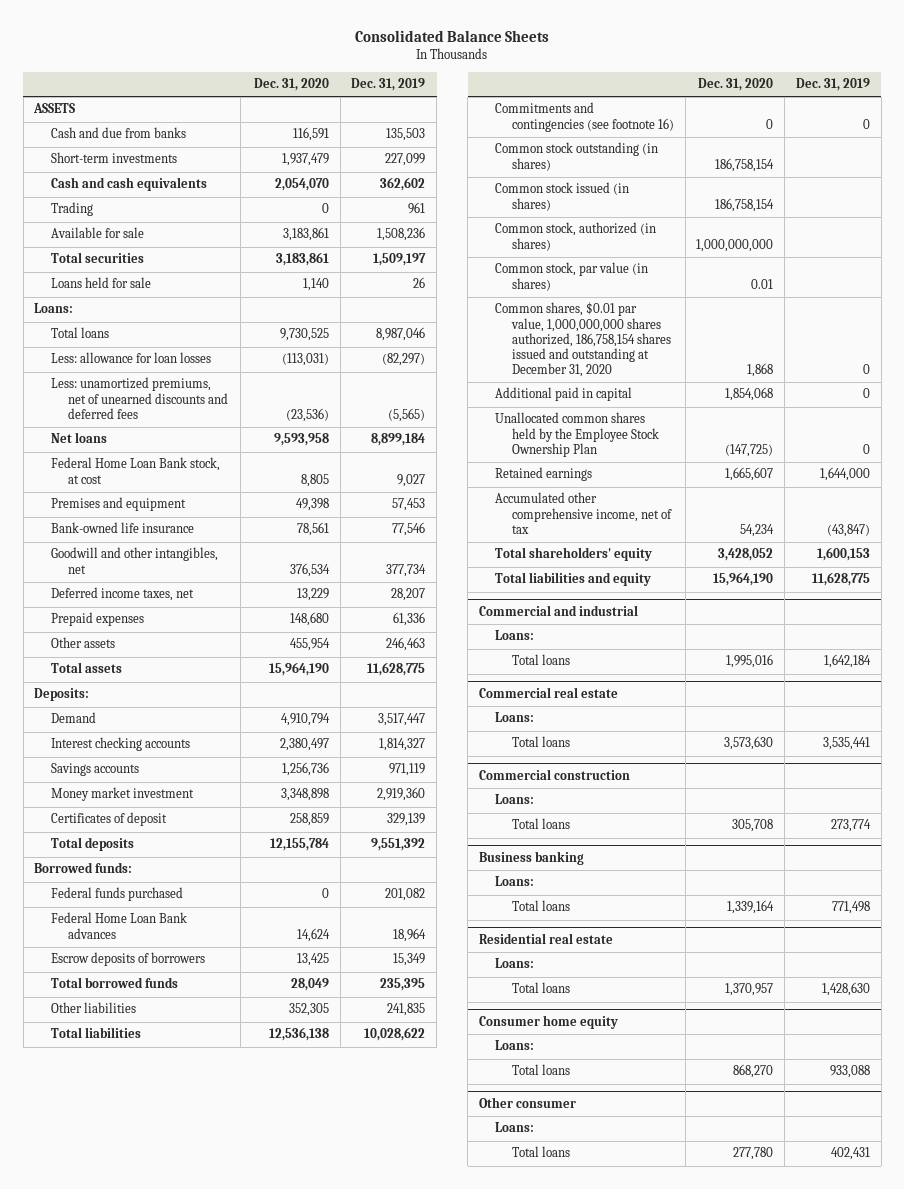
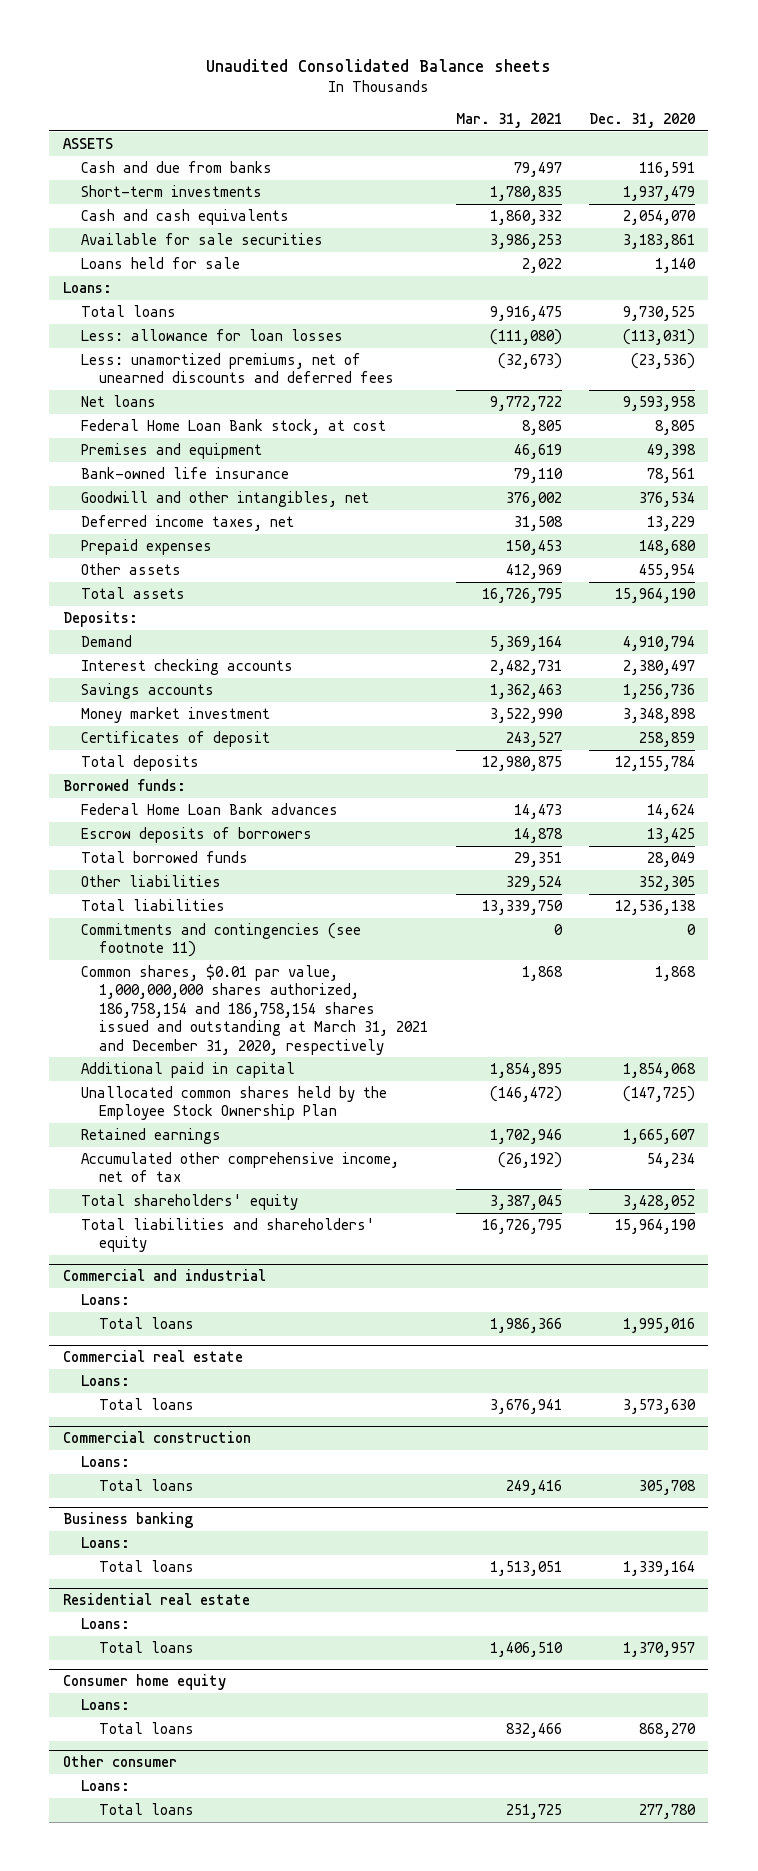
[355,30,550,43] Consolidated Balance Sheets -> [205,59,551,73] Unaudited Consolidated Balance sheets
[351,78,426,92] Dec. 31, 2019 -> none
none -> [455,112,562,128] Mar. 31, 2021
[51,202,94,217] Trading -> none
[51,252,145,264] Total securities -> none
[51,227,145,239] Available for sale -> [81,232,324,245] Available for sale securities
[51,887,184,902] Federal funds purchased -> none
[495,142,659,171] Common stock outstanding (in shares) -> none
[495,182,630,211] Common stock issued (in shares) -> none
[495,222,657,251] Common stock, authorized (in shares) -> none
[495,262,649,291] Common stock, par value (in shares) -> none
[495,102,675,132] Commitments and contingencies (see footnote 16) -> [81,922,362,958] Commitments and contingencies (see footnote 11)
[495,302,672,377] Common shares, $0.01 par value, 1,000,000,000 shares authorized, 186,758,154 shares issued and outstanding at December 31, 2020 -> [81,963,429,1055] Common shares, $0.01 par value, 1,000,000,000 shares authorized, 186,758,154 and 186,758,154 shares issued and outstanding at March 31, 2021 and December 31, 2020, respectively
[495,572,652,587] Total liabilities and equity -> [81,1217,376,1253] Total liabilities and shareholders' equity

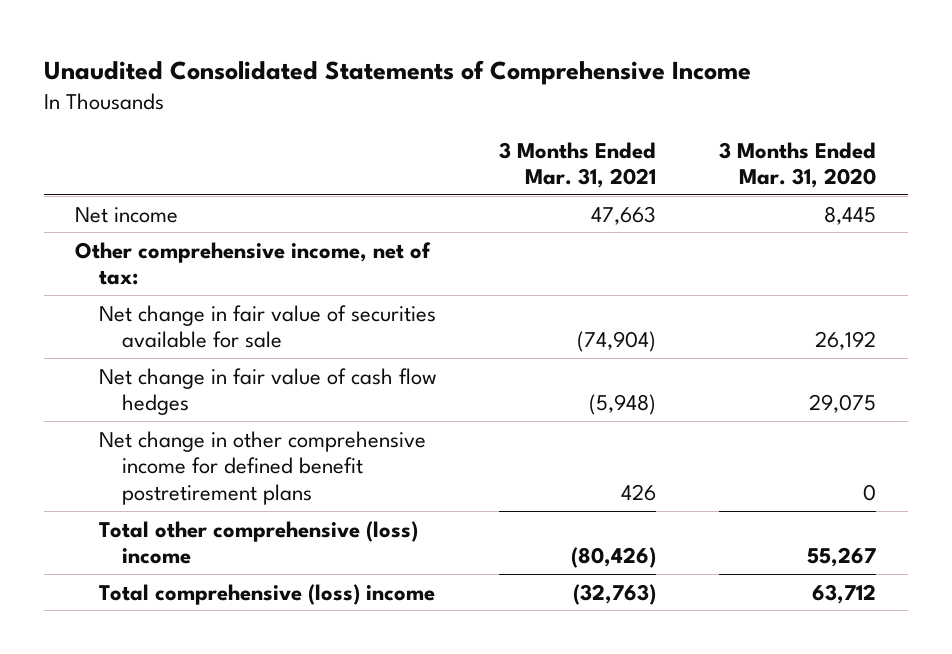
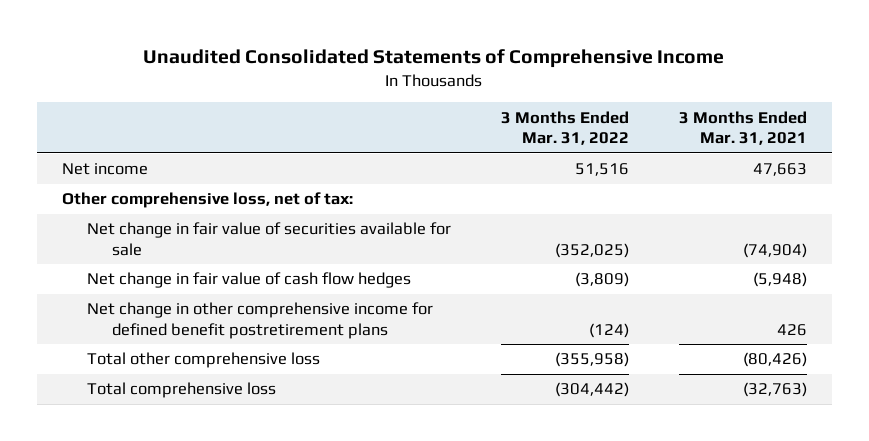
[719,141,877,189] 3 Months Ended Mar. 31, 2020 -> none
none -> [500,110,629,146] 3 Months Ended Mar. 31, 2022
[75,241,432,286] Other comprehensive income, net of tax: -> [62,192,354,209] Other comprehensive loss, net of tax:
[98,520,418,565] Total other comprehensive (loss) income -> [87,352,321,369] Total other comprehensive loss
[98,583,435,605] Total comprehensive (loss) income -> [87,382,277,399] Total comprehensive loss

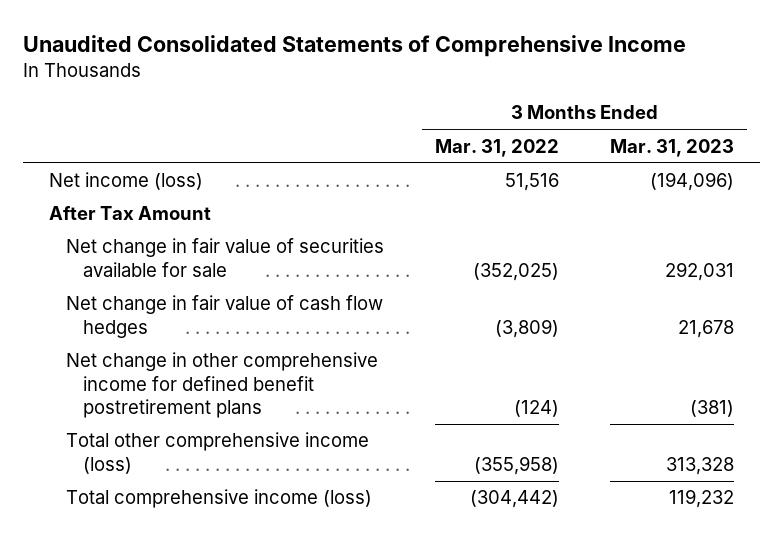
[678,110,807,146] 3 Months Ended Mar. 31, 2021 -> none
none -> [610,138,735,157] Mar. 31, 2023
[62,163,149,176] Net income -> [48,172,203,191] Net income (loss)
[62,192,354,209] Other comprehensive loss, net of tax: -> [48,206,211,221] After Tax Amount
[87,352,321,369] Total other comprehensive loss -> [66,432,370,474] Total other comprehensive income (loss)
[87,382,277,399] Total comprehensive loss -> [66,489,373,509] Total comprehensive income (loss)

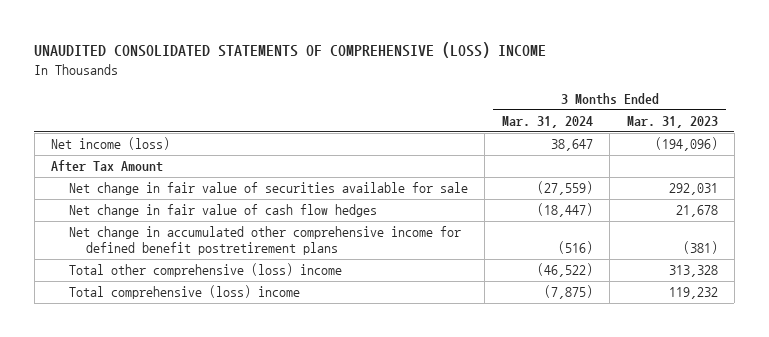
[23,35,687,58] Unaudited Consolidated Statements of Comprehensive Income -> [34,42,547,59] UNAUDITED CONSOLIDATED STATEMENTS OF COMPREHENSIVE (LOSS) INCOME
[435,138,560,157] Mar. 31, 2022 -> none
none -> [501,115,593,128] Mar. 31, 2024
[66,352,379,419] Net change in other comprehensive income for defined benefit postretirement plans -> [68,226,461,256] Net change in accumulated other comprehensive income for defined benefit postretirement plans
[66,432,370,474] Total other comprehensive income (loss) -> [68,263,342,278] Total other comprehensive (loss) income
[66,489,373,509] Total comprehensive income (loss) -> [68,285,300,300] Total comprehensive (loss) income

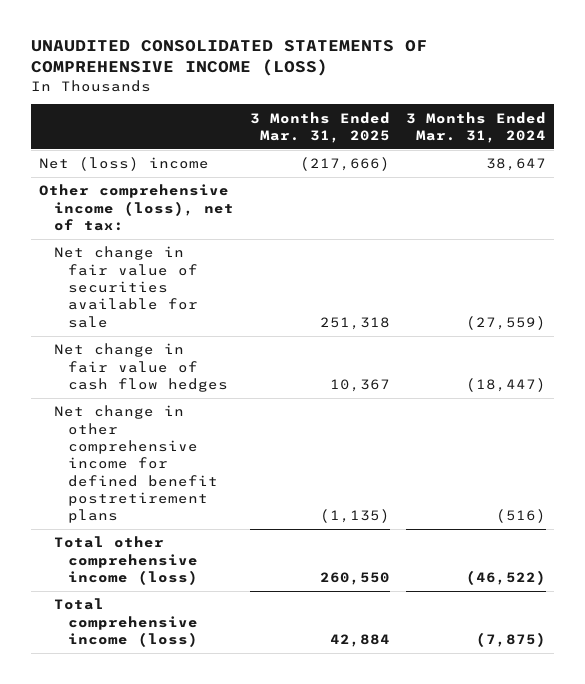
[34,42,547,59] UNAUDITED CONSOLIDATED STATEMENTS OF COMPREHENSIVE (LOSS) INCOME -> [30,40,427,77] UNAUDITED CONSOLIDATED STATEMENTS OF COMPREHENSIVE INCOME (LOSS)
[626,115,718,128] Mar. 31, 2023 -> none
none -> [249,111,390,143] 3 Months Ended Mar. 31, 2025
[51,137,171,151] Net income (loss) -> [38,157,209,172] Net (loss) income
[51,160,164,173] After Tax Amount -> [38,184,234,231] Other comprehensive income (loss), net of tax:
[68,226,461,256] Net change in accumulated other comprehensive income for defined benefit postretirement plans -> [53,405,219,524] Net change in other comprehensive income for defined benefit postretirement plans
[68,263,342,278] Total other comprehensive (loss) income -> [53,536,199,585] Total other comprehensive income (loss)
[68,285,300,300] Total comprehensive (loss) income -> [53,598,199,647] Total comprehensive income (loss)

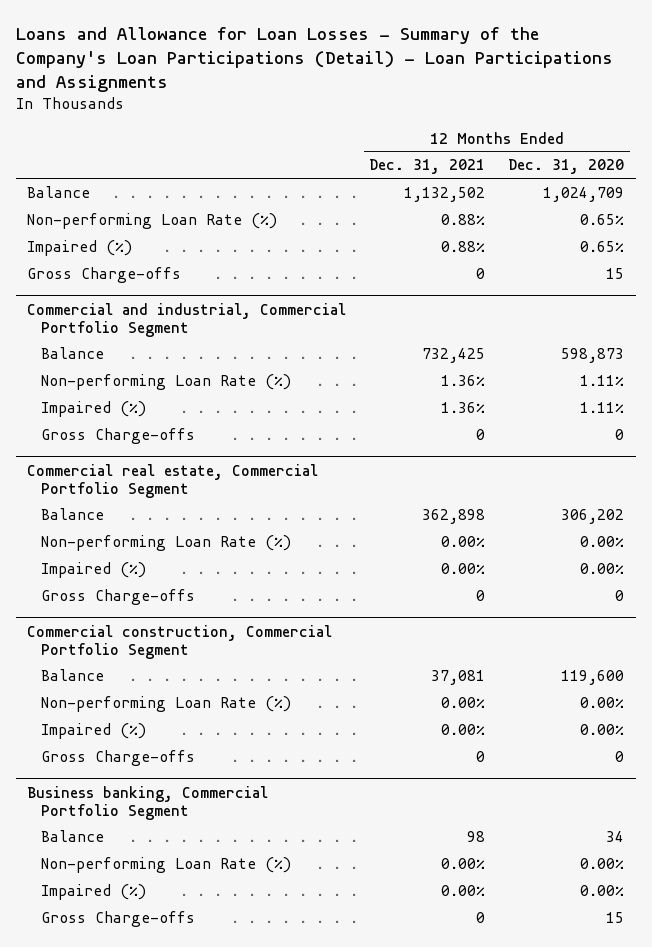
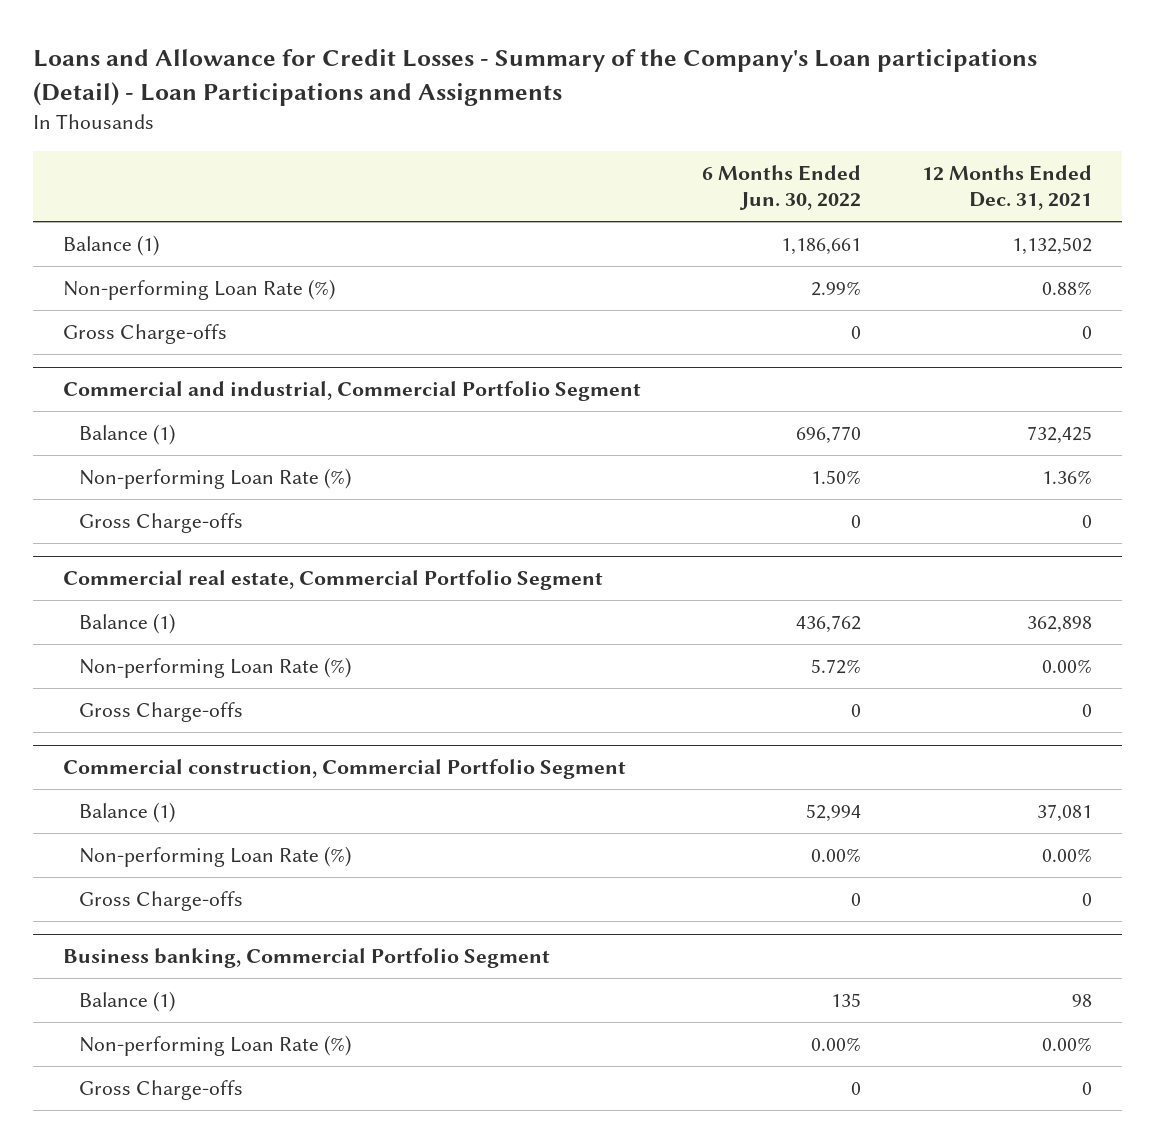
[15,27,613,93] Loans and Allowance for Loan Losses - Summary of the Company's Loan Participations (Detail) - Loan Participations and Assignments -> [32,49,1037,106] Loans and Allowance for Credit Losses - Summary of the Company's Loan participations (Detail) - Loan Participations and Assignments
[508,159,625,175] Dec. 31, 2020 -> none
none -> [701,164,861,211] 6 Months Ended Jun. 30, 2022
[27,185,91,198] Balance -> [63,234,160,256] Balance (1)
[27,239,133,256] Impaired (%) -> none
[40,346,104,359] Balance -> [79,423,176,445] Balance (1)
[40,400,146,417] Impaired (%) -> none
[40,507,104,520] Balance -> [79,612,176,634] Balance (1)
[40,561,146,578] Impaired (%) -> none
[40,668,104,681] Balance -> [79,801,176,823] Balance (1)
[40,722,146,739] Impaired (%) -> none
[40,829,104,842] Balance -> [79,990,176,1012] Balance (1)
[40,883,146,900] Impaired (%) -> none

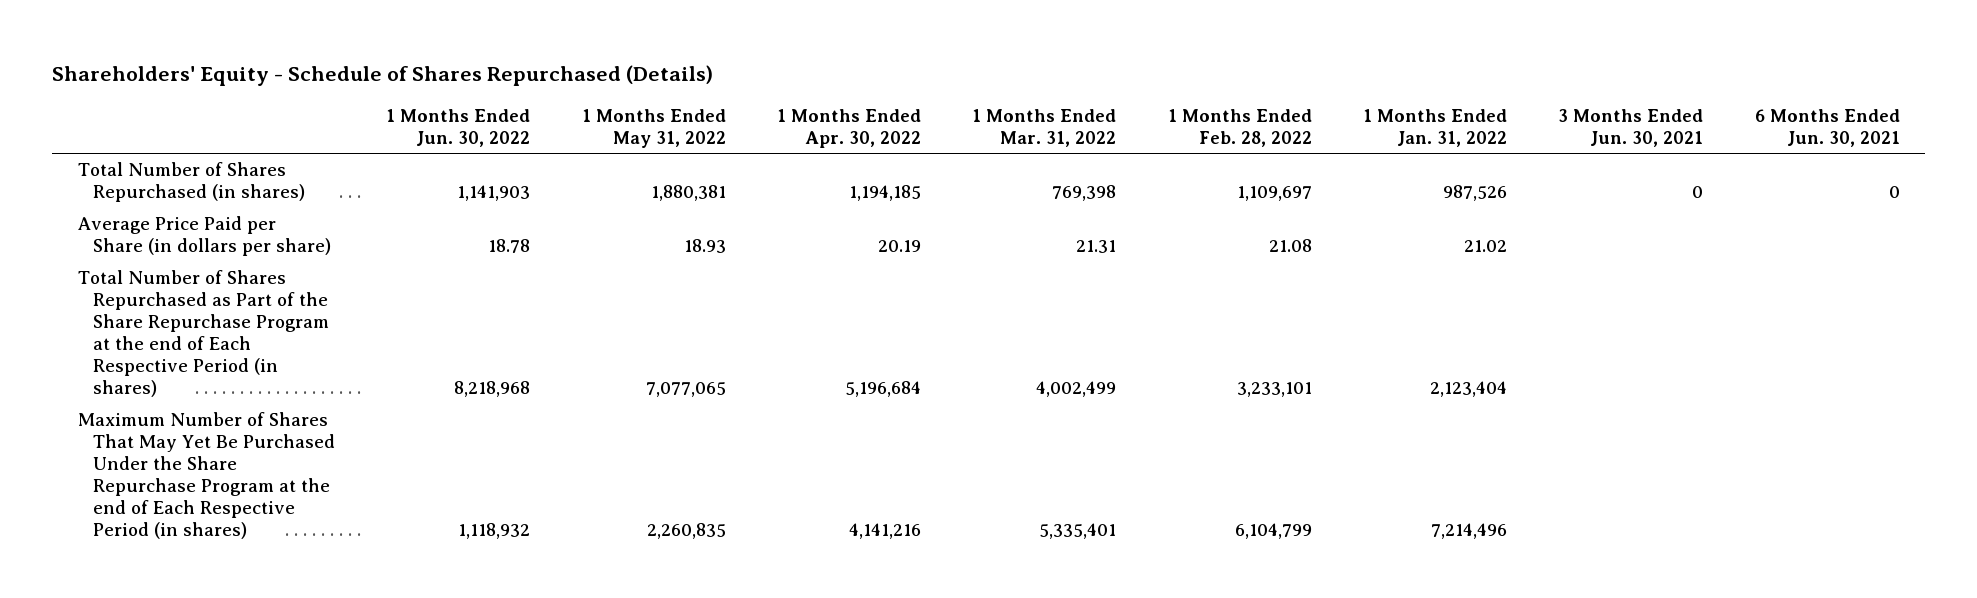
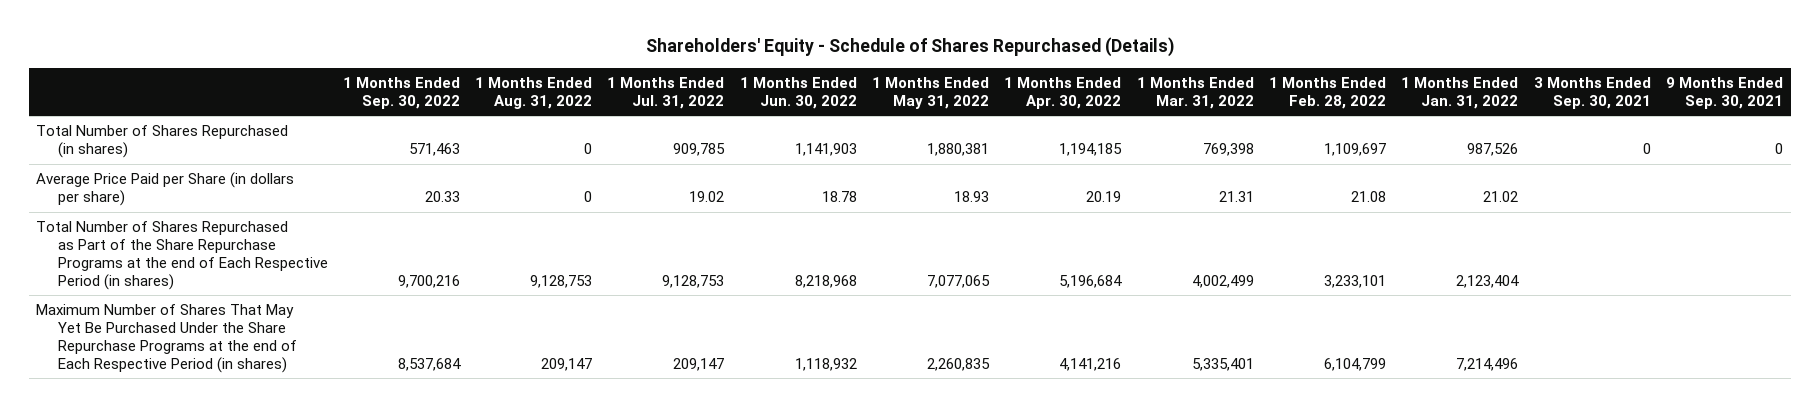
[1558,108,1704,147] 3 Months Ended Jun. 30, 2021 -> none
[1754,108,1900,147] 6 Months Ended Jun. 30, 2021 -> none
none -> [342,76,460,109] 1 Months Ended Sep. 30, 2022
none -> [475,76,593,109] 1 Months Ended Aug. 31, 2022
none -> [607,76,725,109] 1 Months Ended Jul. 31, 2022
none -> [1533,76,1651,109] 3 Months Ended Sep. 30, 2021
none -> [1665,76,1783,109] 9 Months Ended Sep. 30, 2021
[77,270,330,398] Total Number of Shares Repurchased as Part of the Share Repurchase Program at the end of Each Respective Period (in shares) -> [36,221,328,290] Total Number of Shares Repurchased as Part of the Share Repurchase Programs at the end of Each Respective Period (in shares)
[77,412,336,540] Maximum Number of Shares That May Yet Be Purchased Under the Share Repurchase Program at the end of Each Respective Period (in shares) -> [36,304,297,373] Maximum Number of Shares That May Yet Be Purchased Under the Share Repurchase Programs at the end of Each Respective Period (in shares)

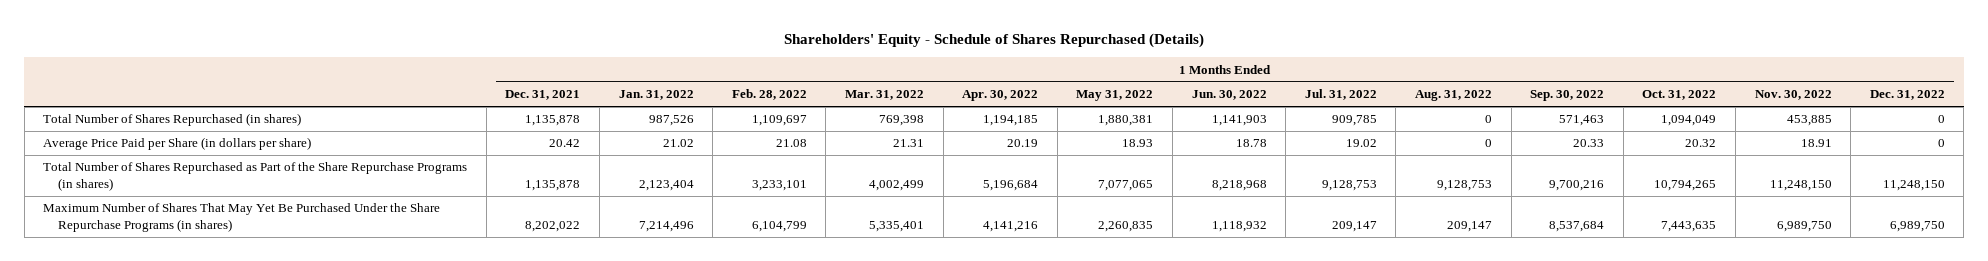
[1533,76,1651,109] 3 Months Ended Sep. 30, 2021 -> none
[1665,76,1783,109] 9 Months Ended Sep. 30, 2021 -> none
none -> [505,90,581,101] Dec. 31, 2021
none -> [1642,90,1717,101] Oct. 31, 2022
none -> [1754,90,1832,101] Nov. 30, 2022
none -> [1869,90,1945,101] Dec. 31, 2022
[36,221,328,290] Total Number of Shares Repurchased as Part of the Share Repurchase Programs at the end of Each Respective Period (in shares) -> [43,162,468,192] Total Number of Shares Repurchased as Part of the Share Repurchase Programs (in shares)
[36,304,297,373] Maximum Number of Shares That May Yet Be Purchased Under the Share Repurchase Programs at the end of Each Respective Period (in shares) -> [43,203,441,233] Maximum Number of Shares That May Yet Be Purchased Under the Share Repurchase Programs (in shares)

